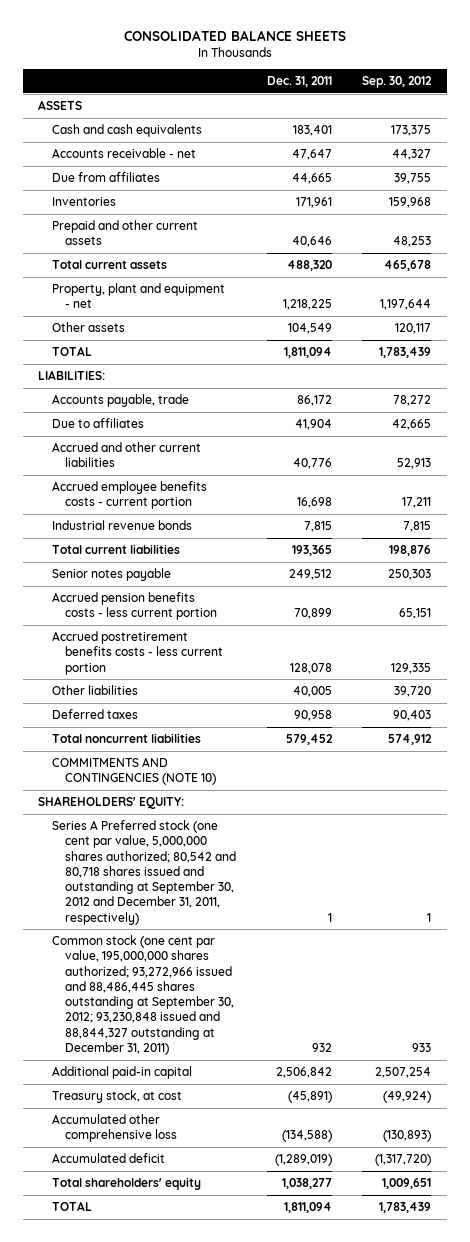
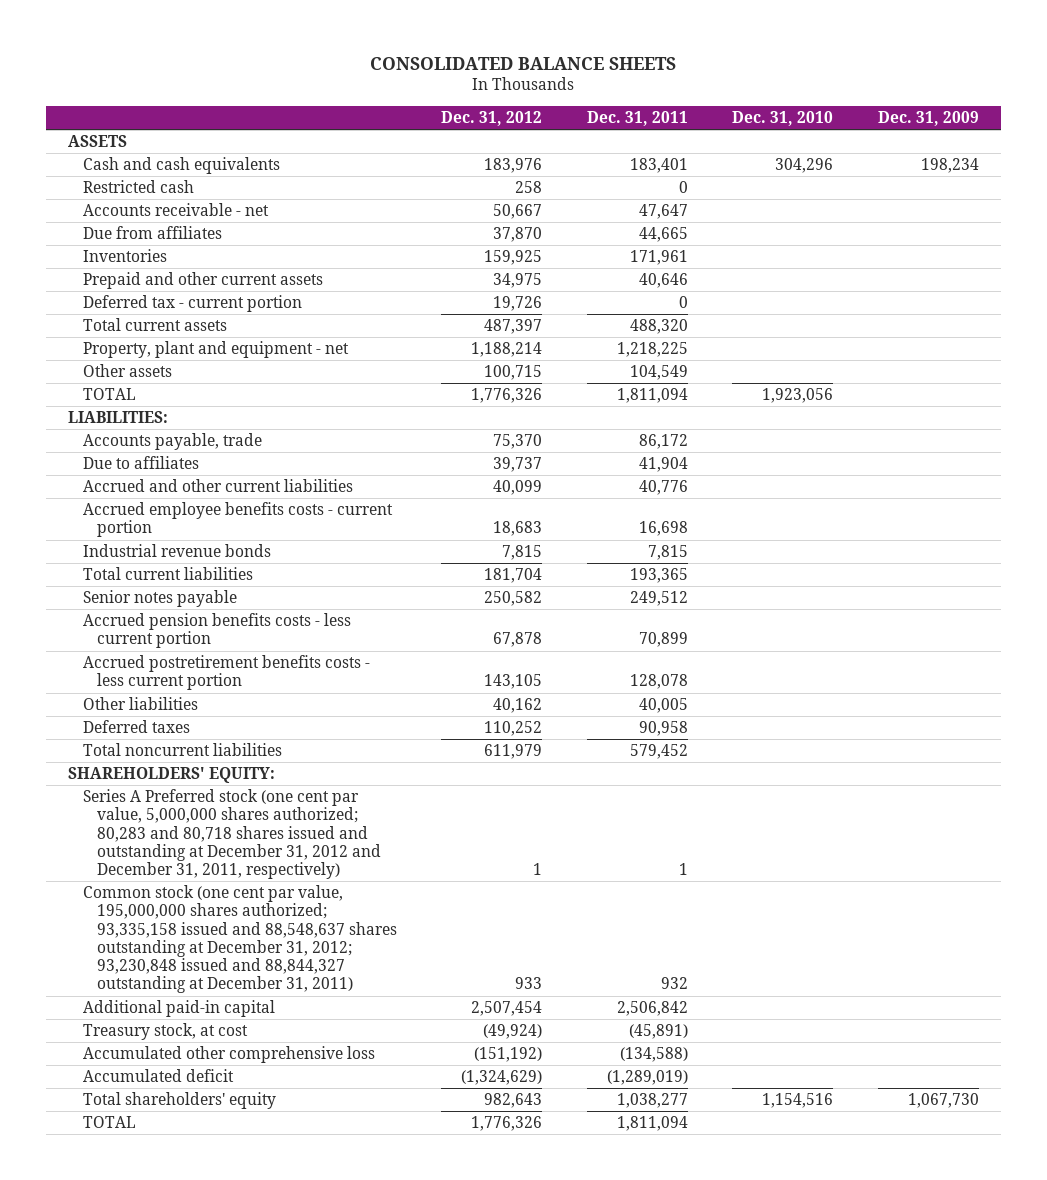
[362,75,433,88] Sep. 30, 2012 -> none
none -> [441,110,543,126] Dec. 31, 2012
none -> [732,110,834,126] Dec. 31, 2010
none -> [877,110,979,126] Dec. 31, 2009
none -> [82,180,194,194] Restricted cash
none -> [82,295,302,313] Deferred tax - current portion
[51,757,216,786] COMMITMENTS AND CONTINGENCIES (NOTE 10) -> none
[51,820,236,925] Series A Preferred stock (one cent par value, 5,000,000 shares authorized; 80,542 and 80,718 shares issued and outstanding at September 30, 2012 and December 31, 2011, respectively) -> [82,789,382,880] Series A Preferred stock (one cent par value, 5,000,000 shares authorized; 80,283 and 80,718 shares issued and outstanding at December 31, 2012 and December 31, 2011, respectively)
[51,935,234,1055] Common stock (one cent par value, 195,000,000 shares authorized; 93,272,966 issued and 88,486,445 shares outstanding at September 30, 2012; 93,230,848 issued and 88,844,327 outstanding at December 31, 2011) -> [82,885,398,994] Common stock (one cent par value, 195,000,000 shares authorized; 93,335,158 issued and 88,548,637 shares outstanding at December 31, 2012; 93,230,848 issued and 88,844,327 outstanding at December 31, 2011)

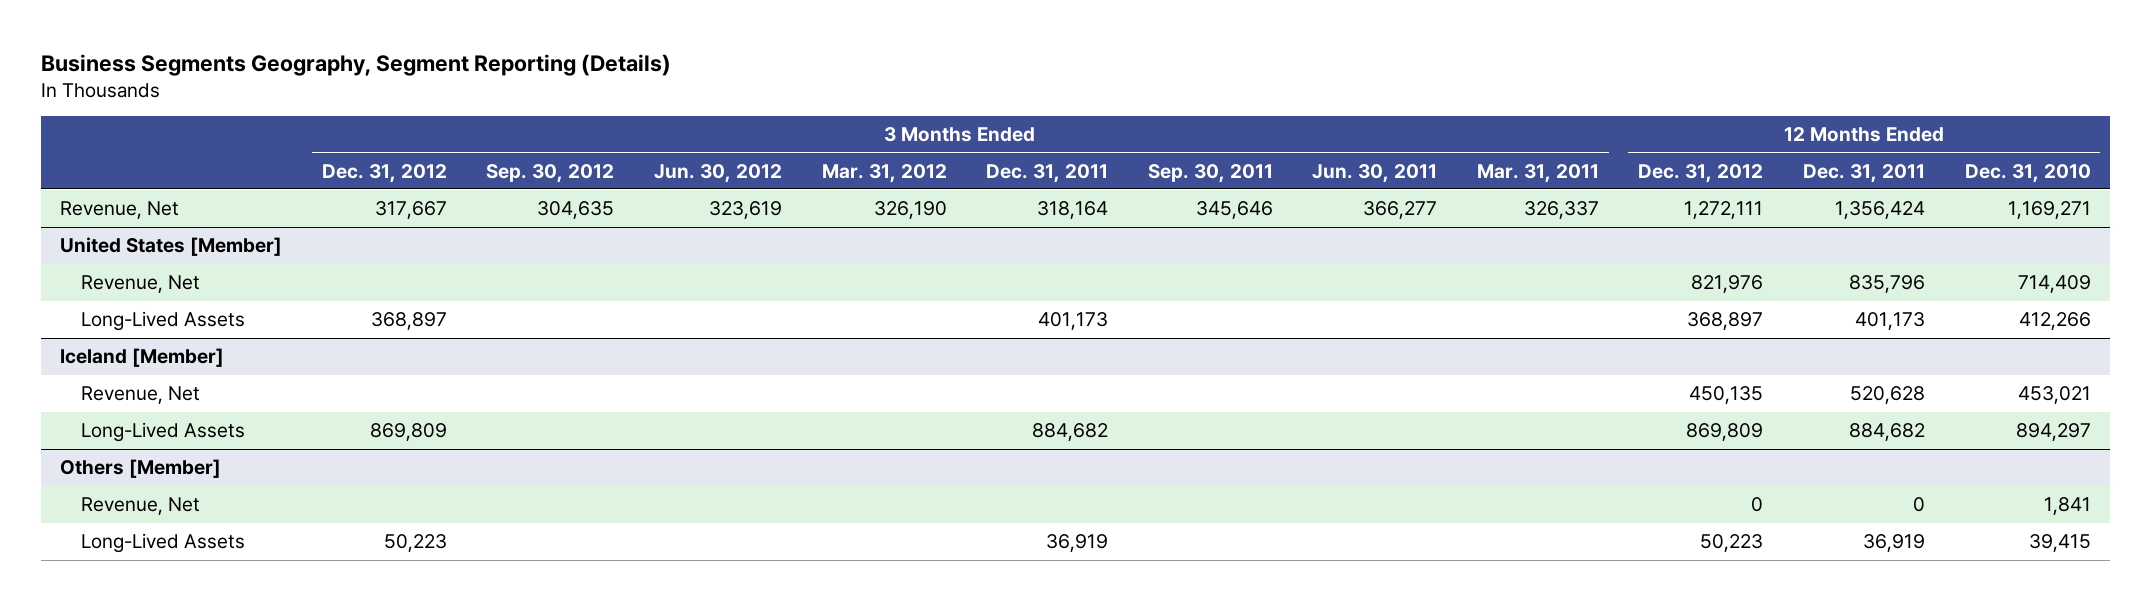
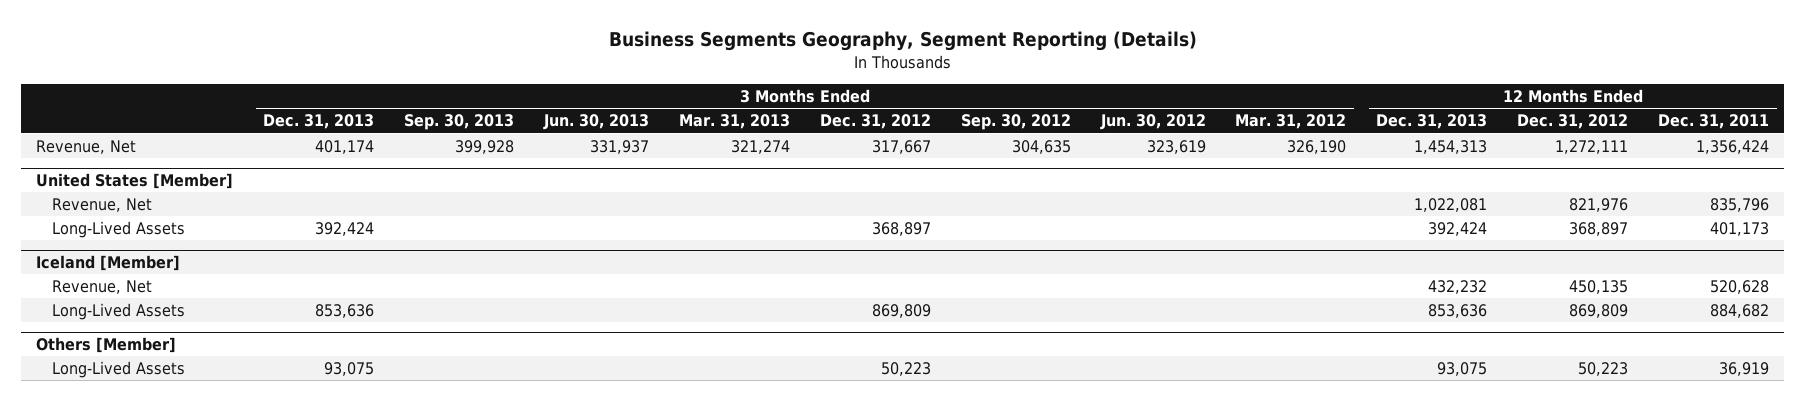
[986,163,1109,183] Dec. 31, 2011 -> none
[1147,163,1273,183] Sep. 30, 2011 -> none
[1312,163,1438,183] Jun. 30, 2011 -> none
[1476,163,1599,183] Mar. 31, 2011 -> none
[1964,163,2091,183] Dec. 31, 2010 -> none
none -> [263,114,375,130] Dec. 31, 2013
none -> [404,114,515,131] Sep. 30, 2013
none -> [543,114,650,131] Jun. 30, 2013
none -> [678,114,790,130] Mar. 31, 2013
none -> [1376,114,1488,130] Dec. 31, 2013
[80,497,200,516] Revenue, Net -> none

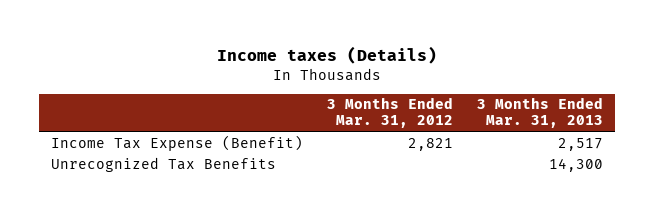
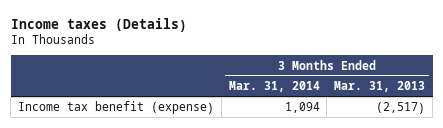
[326,97,453,129] 3 Months Ended Mar. 31, 2012 -> none
none -> [228,81,320,93] Mar. 31, 2014
[51,156,277,172] Unrecognized Tax Benefits -> none
[51,134,304,151] Income Tax Expense (Benefit) -> [18,101,215,115] Income tax benefit (expense)
[557,137,603,151] 2,517 -> [376,102,426,115] (2,517)

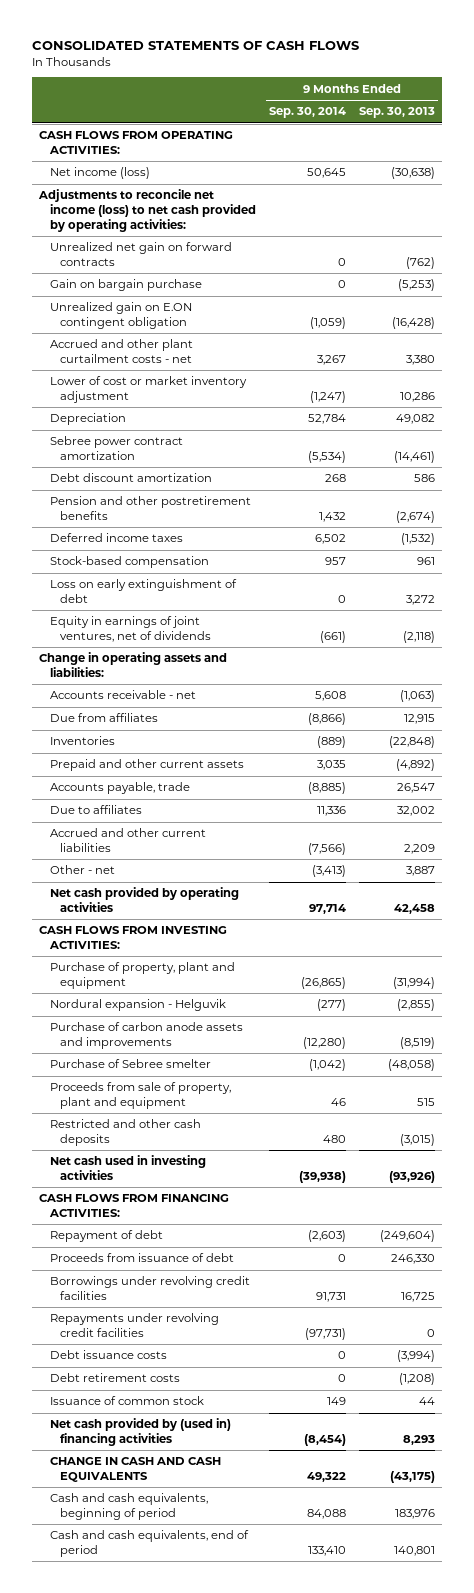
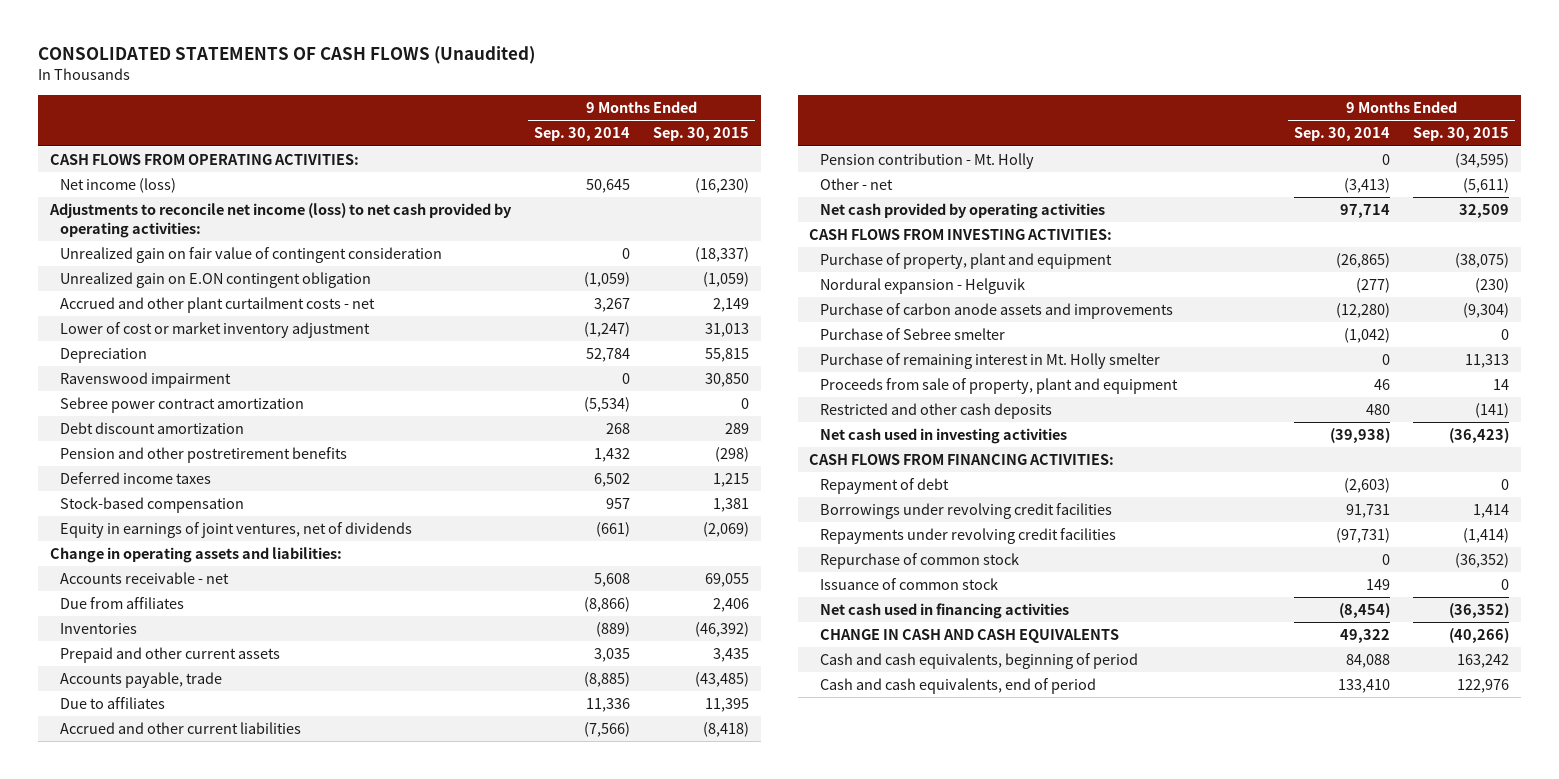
[32,41,360,51] CONSOLIDATED STATEMENTS OF CASH FLOWS -> [37,46,535,65] CONSOLIDATED STATEMENTS OF CASH FLOWS (Unaudited)
[358,107,435,119] Sep. 30, 2013 -> none
none -> [653,127,750,142] Sep. 30, 2015
[49,242,232,267] Unrealized net gain on forward contracts -> none
[49,279,202,292] Gain on bargain purchase -> none
none -> [60,247,443,264] Unrealized gain on fair value of contingent consideration
none -> [60,372,232,389] Ravenswood impairment
[49,579,237,604] Loss on early extinguishment of debt -> none
none -> [819,153,1034,170] Pension contribution - Mt. Holly
none -> [819,353,1160,370] Purchase of remaining interest in Mt. Holly smelter
[49,1253,234,1263] Proceeds from issuance of debt -> none
[49,1350,167,1360] Debt issuance costs -> none
[49,1373,180,1383] Debt retirement costs -> none
none -> [819,553,1019,570] Repurchase of common stock
[49,1418,231,1447] Net cash provided by (used in) financing activities -> [819,603,1069,620] Net cash used in financing activities

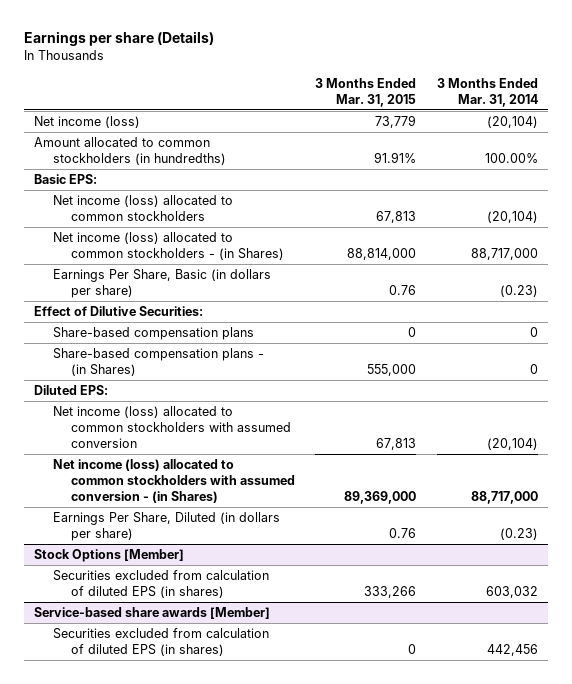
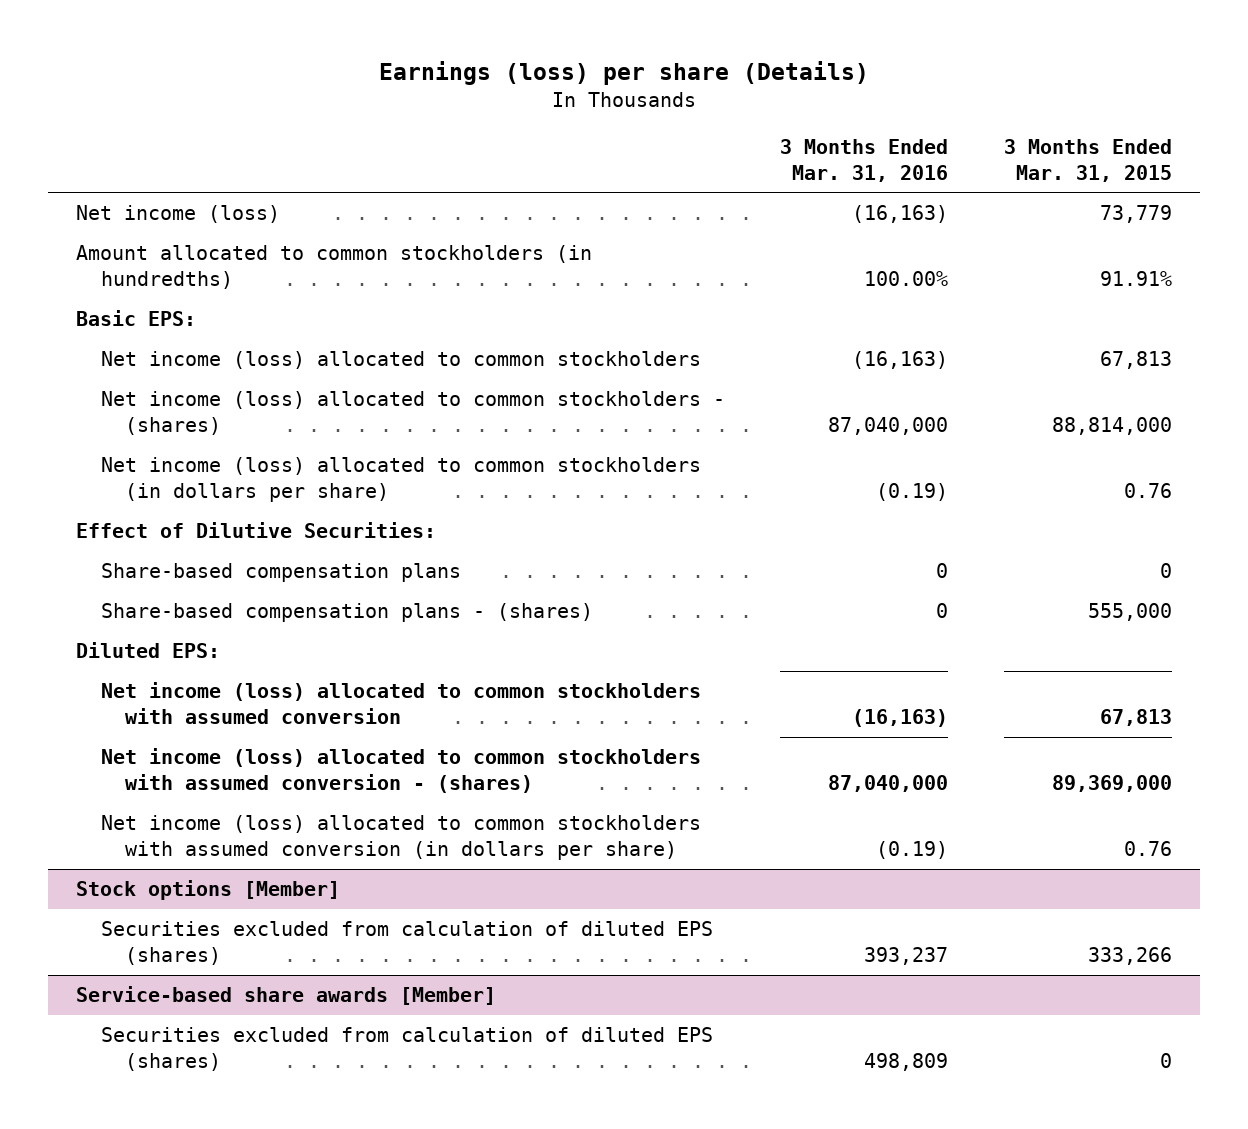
[24,31,215,47] Earnings per share (Details) -> [379,60,870,85] Earnings (loss) per share (Details)
[436,77,538,107] 3 Months Ended Mar. 31, 2014 -> none
none -> [780,138,949,182] 3 Months Ended Mar. 31, 2016
[52,232,284,261] Net income (loss) allocated to common stockholders - (in Shares) -> [100,391,725,435] Net income (loss) allocated to common stockholders - (shares)
[52,269,271,299] Earnings Per Share, Basic (in dollars per share) -> [100,457,701,502] Net income (loss) allocated to common stockholders (in dollars per share)
[52,348,264,377] Share-based compensation plans - (in Shares) -> [100,603,593,623] Share-based compensation plans - (shares)
[52,459,295,504] Net income (loss) allocated to common stockholders with assumed conversion - (in Shares) -> [100,748,701,793] Net income (loss) allocated to common stockholders with assumed conversion - (shares)
[52,512,280,542] Earnings Per Share, Diluted (in dollars per share) -> [100,815,701,860] Net income (loss) allocated to common stockholders with assumed conversion (in dollars per share)
[34,549,185,563] Stock Options [Member] -> [76,880,341,901] Stock options [Member]
[52,570,269,599] Securities excluded from calculation of diluted EPS (in shares) -> [100,921,713,965] Securities excluded from calculation of diluted EPS (shares)
[52,628,269,657] Securities excluded from calculation of diluted EPS (in shares) -> [100,1027,713,1071] Securities excluded from calculation of diluted EPS (shares)

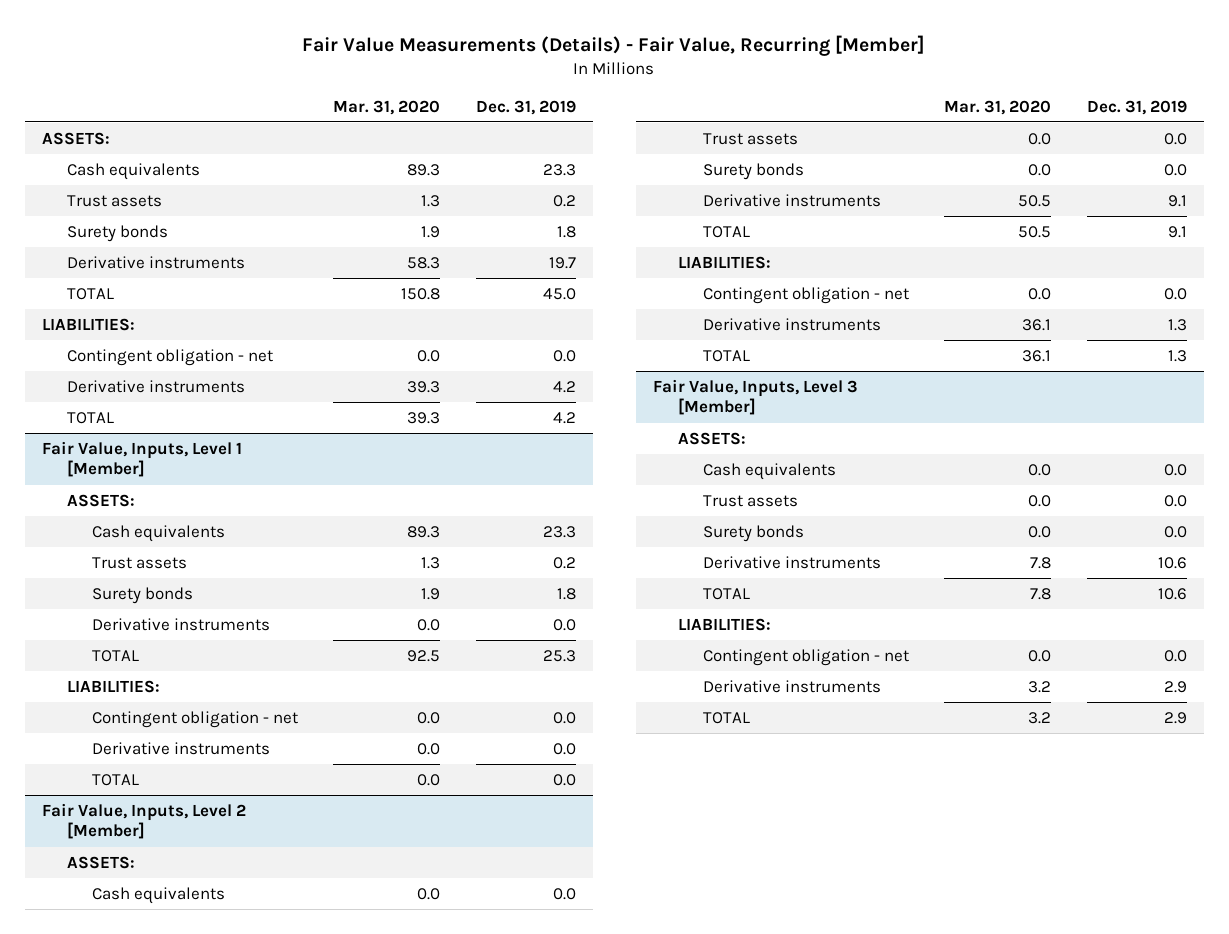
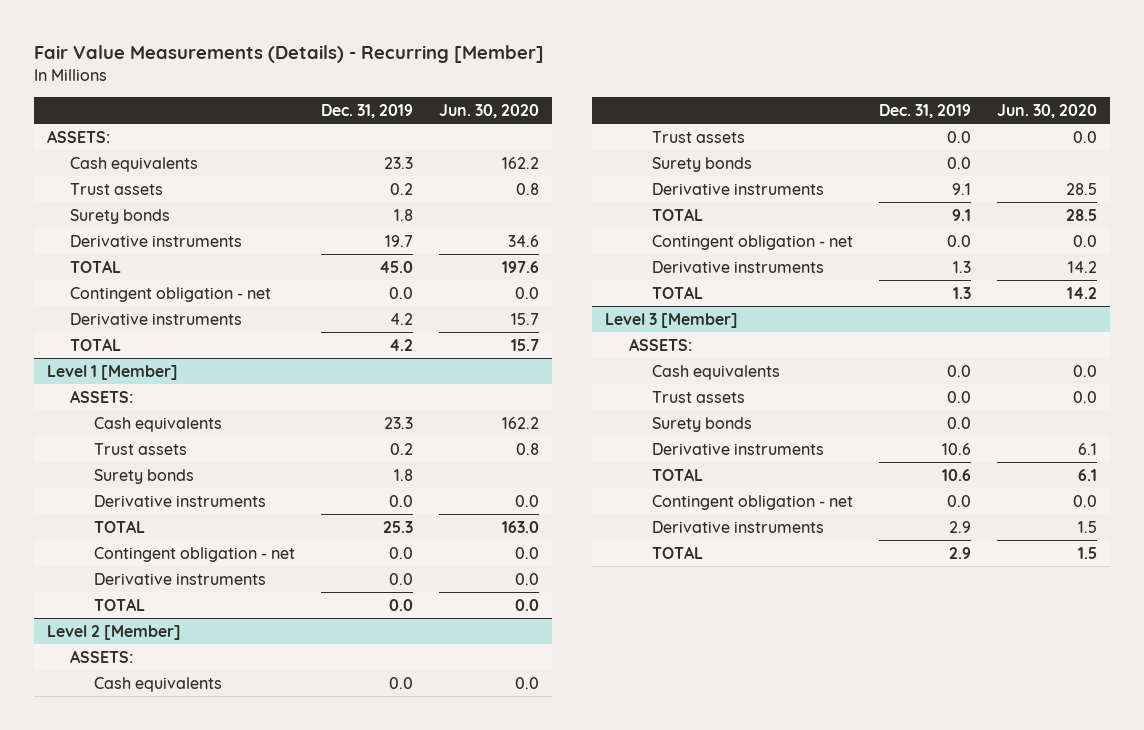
[302,34,926,56] Fair Value Measurements (Details) - Fair Value, Recurring [Member] -> [33,45,544,64] Fair Value Measurements (Details) - Recurring [Member]
[333,99,441,115] Mar. 31, 2020 -> none
none -> [438,103,539,118] Jun. 30, 2020
[42,317,136,331] LIABILITIES: -> none
[42,440,243,478] Fair Value, Inputs, Level 1 [Member] -> [46,364,178,380] Level 1 [Member]
[67,679,161,693] LIABILITIES: -> none
[42,802,247,840] Fair Value, Inputs, Level 2 [Member] -> [46,624,181,640] Level 2 [Member]
[678,255,772,269] LIABILITIES: -> none
[653,378,859,416] Fair Value, Inputs, Level 3 [Member] -> [605,312,739,328] Level 3 [Member]
[678,617,772,631] LIABILITIES: -> none

